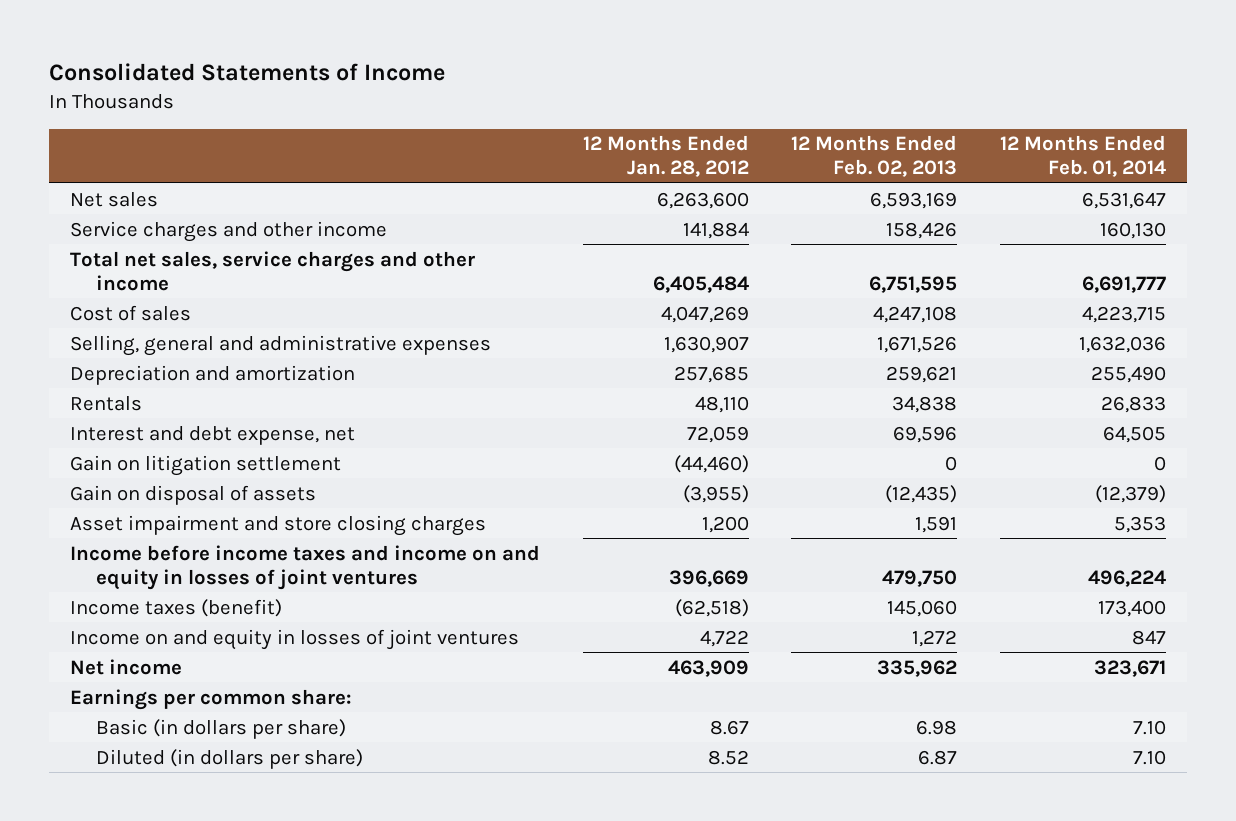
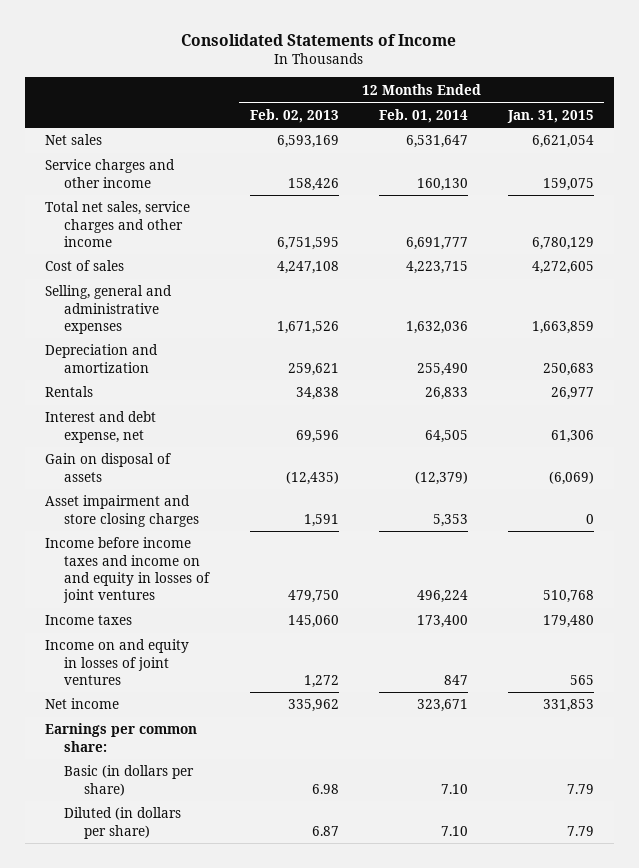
[582,135,749,178] 12 Months Ended Jan. 28, 2012 -> none
none -> [506,109,594,123] Jan. 31, 2015
[69,454,341,476] Gain on litigation settlement -> none
[69,598,282,617] Income taxes (benefit) -> [45,615,133,626] Income taxes

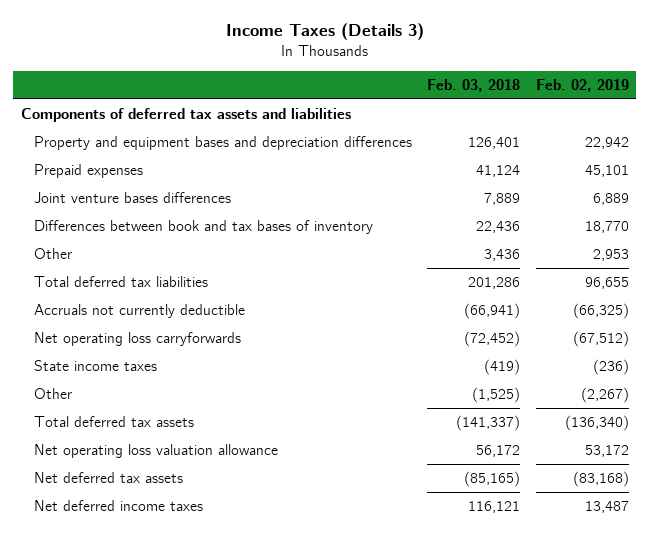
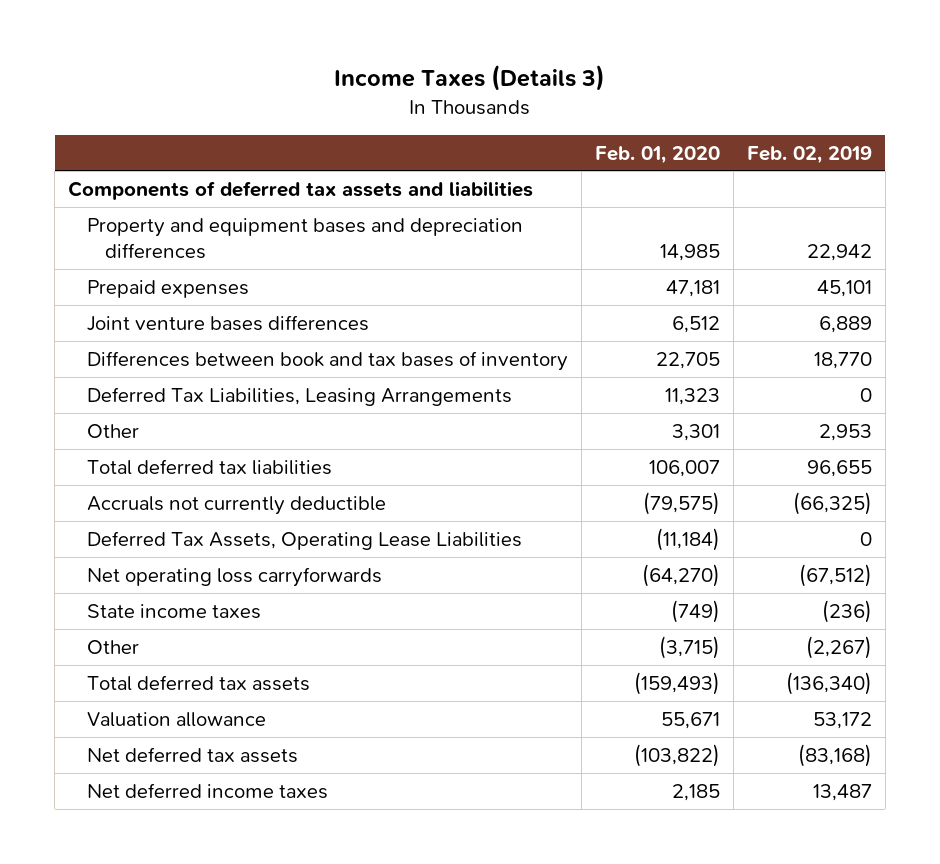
[427,79,521,93] Feb. 03, 2018 -> none
none -> [594,145,720,164] Feb. 01, 2020
none -> [86,386,512,406] Deferred Tax Liabilities, Leasing Arrangements
none -> [86,530,522,550] Deferred Tax Assets, Operating Lease Liabilities
[34,444,279,459] Net operating loss valuation allowance -> [86,711,266,727] Valuation allowance

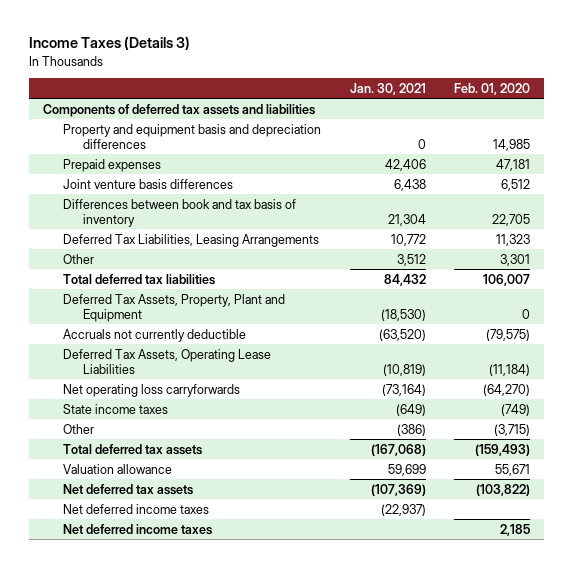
[746,145,872,164] Feb. 02, 2019 -> none
none -> [349,82,426,95] Jan. 30, 2021
[86,217,523,259] Property and equipment bases and depreciation differences -> [63,123,322,149] Property and equipment basis and depreciation differences
[86,314,369,331] Joint venture bases differences -> [63,178,234,189] Joint venture basis differences
[86,350,568,371] Differences between book and tax bases of inventory -> [63,198,297,227] Differences between book and tax basis of inventory
none -> [63,293,286,322] Deferred Tax Assets, Property, Plant and Equipment
none -> [63,503,210,514] Net deferred income taxes

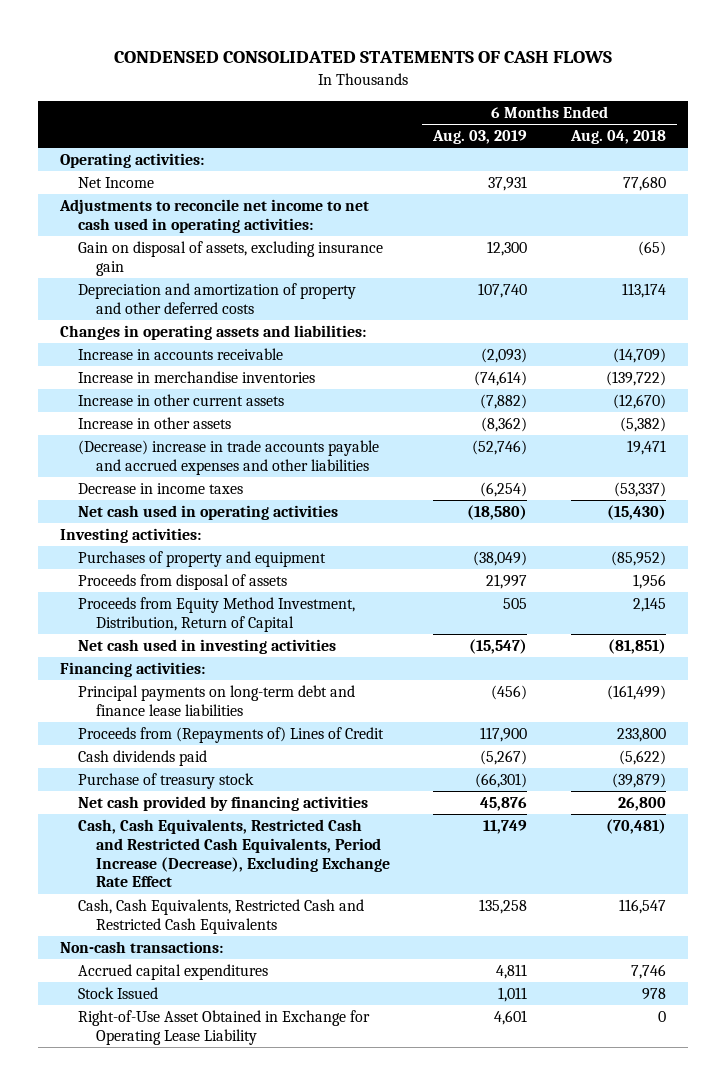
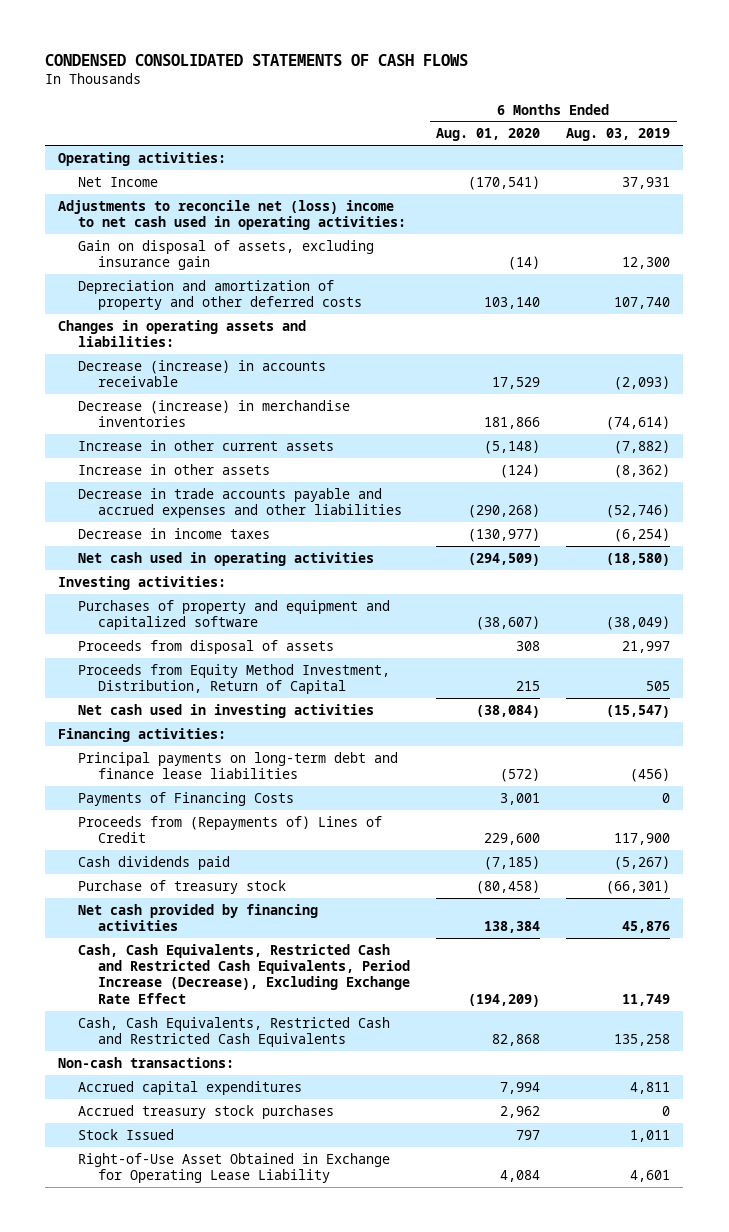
[570,130,667,145] Aug. 04, 2018 -> none
none -> [436,128,541,142] Aug. 01, 2020
[58,199,369,233] Adjustments to reconcile net income to net cash used in operating activities: -> [58,199,407,231] Adjustments to reconcile net (loss) income to net cash used in operating activities:
[77,348,283,361] Increase in accounts receivable -> [78,359,327,388] Decrease (increase) in accounts receivable
[77,371,315,384] Increase in merchandise inventories -> [78,399,351,428] Decrease (increase) in merchandise inventories
[77,440,379,475] (Decrease) increase in trade accounts payable and accrued expenses and other liabilities -> [78,487,403,519] Decrease in trade accounts payable and accrued expenses and other liabilities
[77,551,326,568] Purchases of property and equipment -> [78,599,391,631] Purchases of property and equipment and capitalized software
none -> [78,791,295,806] Payments of Financing Costs
none -> [78,1104,335,1119] Accrued treasury stock purchases

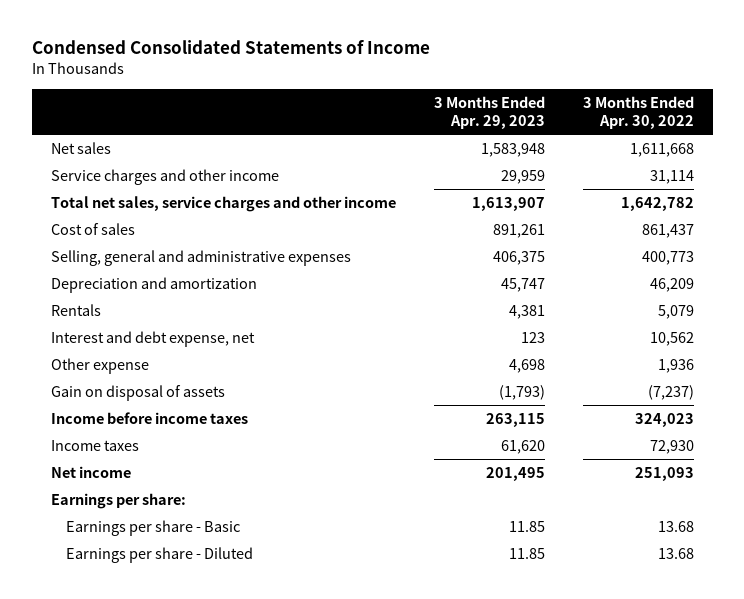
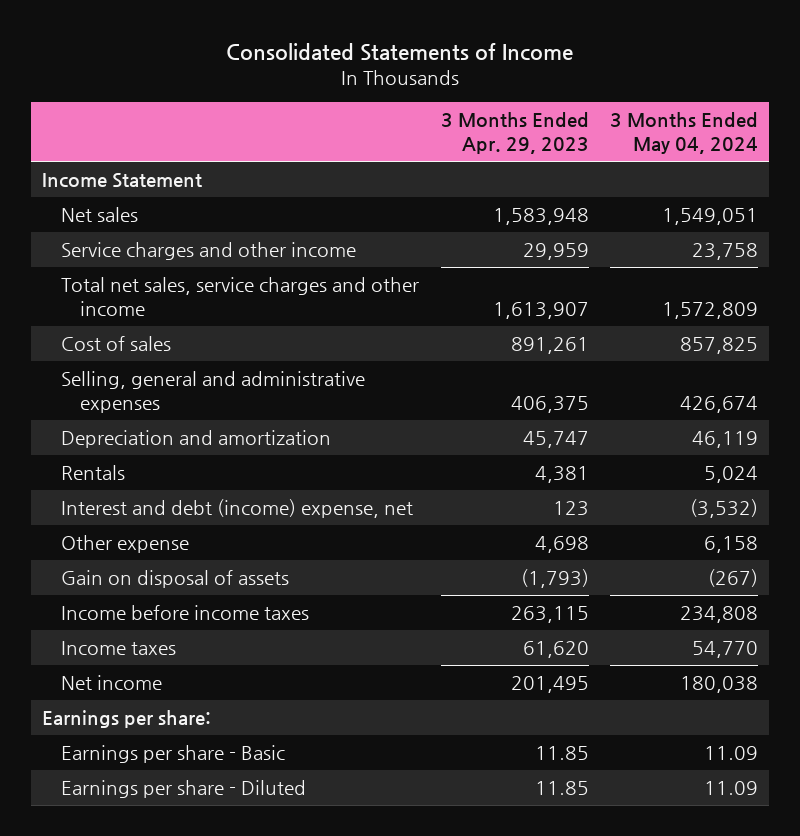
[31,40,430,55] Condensed Consolidated Statements of Income -> [225,43,573,62] Consolidated Statements of Income
[582,95,694,130] 3 Months Ended Apr. 30, 2022 -> none
none -> [610,112,759,154] 3 Months Ended May 04, 2024
none -> [41,173,202,189] Income Statement
[50,330,255,347] Interest and debt expense, net -> [60,499,413,519] Interest and debt (income) expense, net

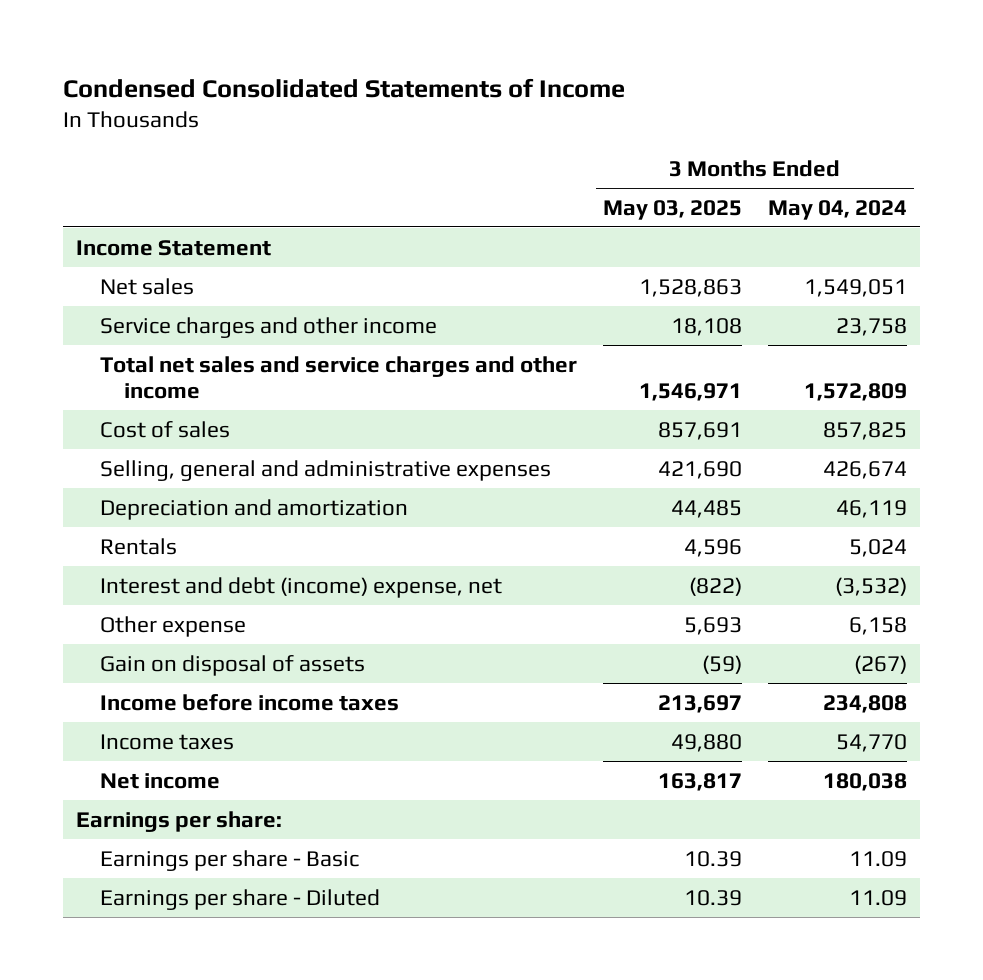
[225,43,573,62] Consolidated Statements of Income -> [62,78,625,99] Condensed Consolidated Statements of Income
[440,112,589,154] 3 Months Ended Apr. 29, 2023 -> none
none -> [602,199,742,220] May 03, 2025
[60,277,419,316] Total net sales, service charges and other income -> [99,355,577,400] Total net sales and service charges and other income

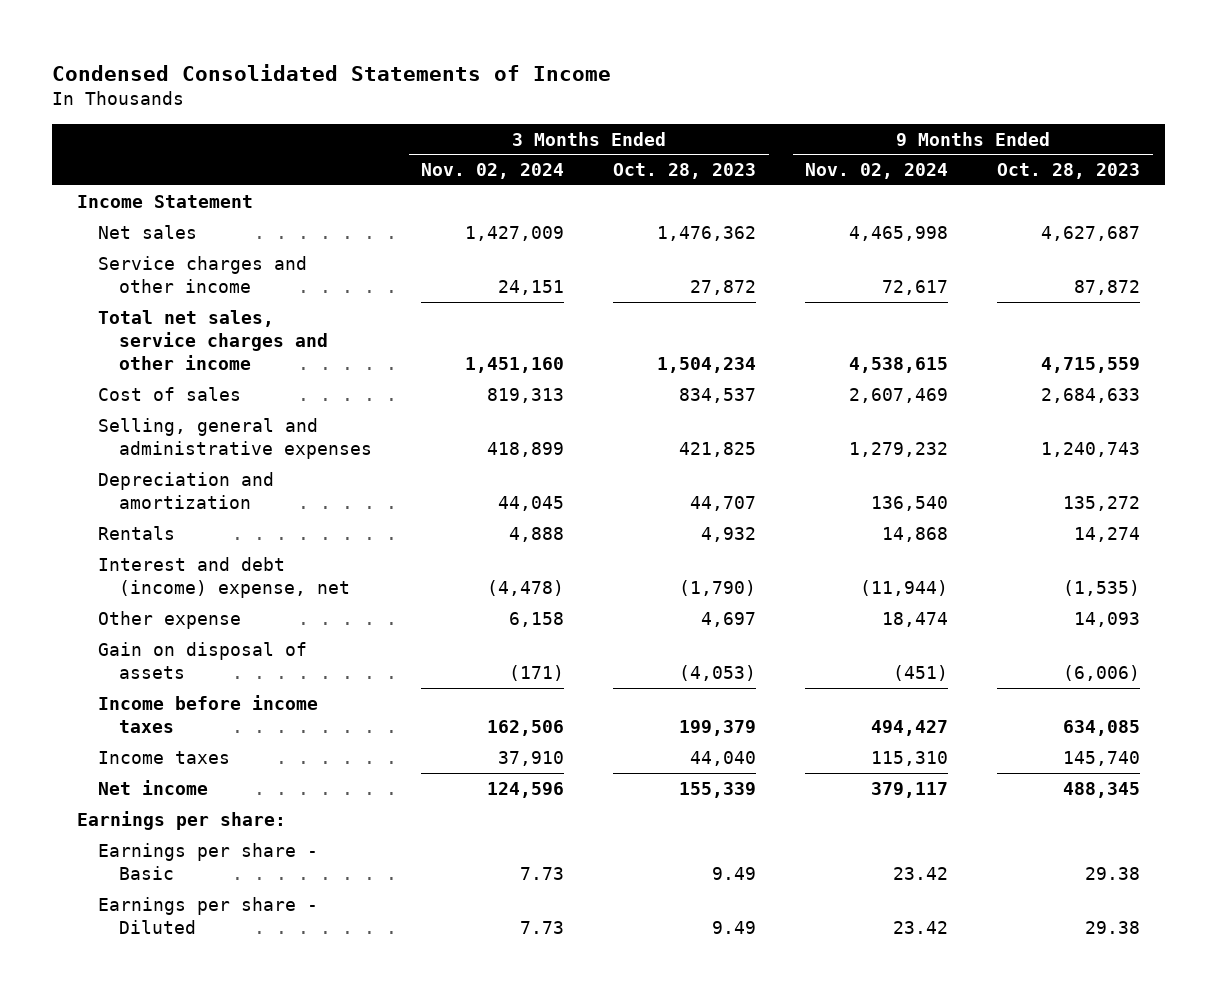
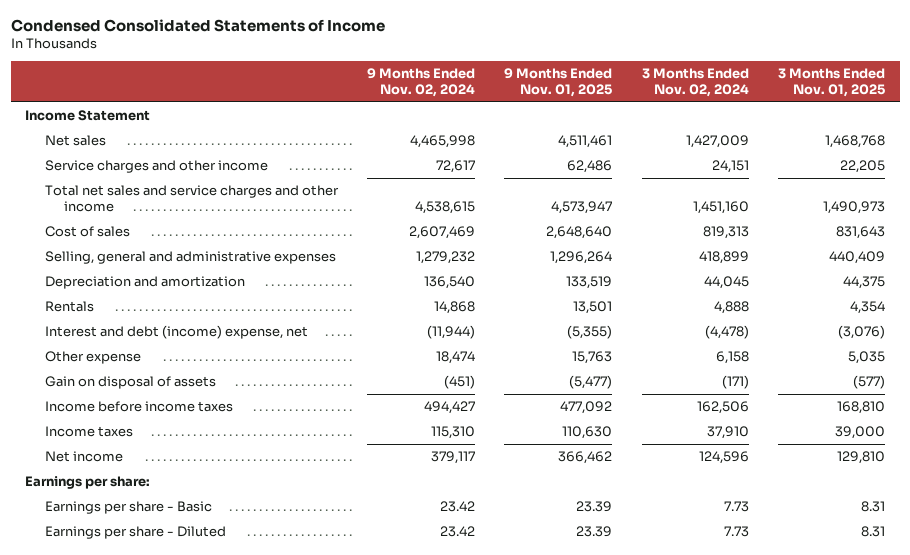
[613,163,757,180] Oct. 28, 2023 -> none
[997,163,1141,180] Oct. 28, 2023 -> none
none -> [504,68,613,97] 9 Months Ended Nov. 01, 2025
none -> [778,68,886,97] 3 Months Ended Nov. 01, 2025
[98,310,329,371] Total net sales, service charges and other income -> [44,185,339,212] Total net sales and service charges and other income

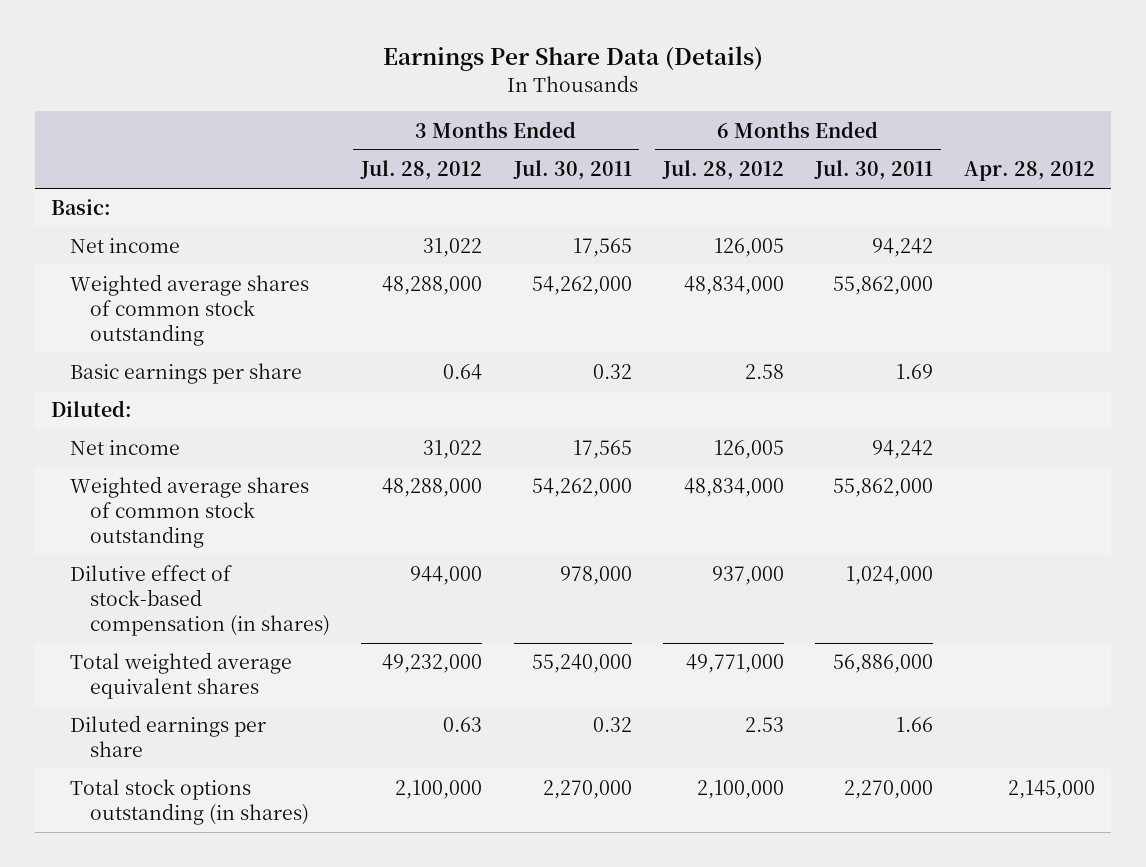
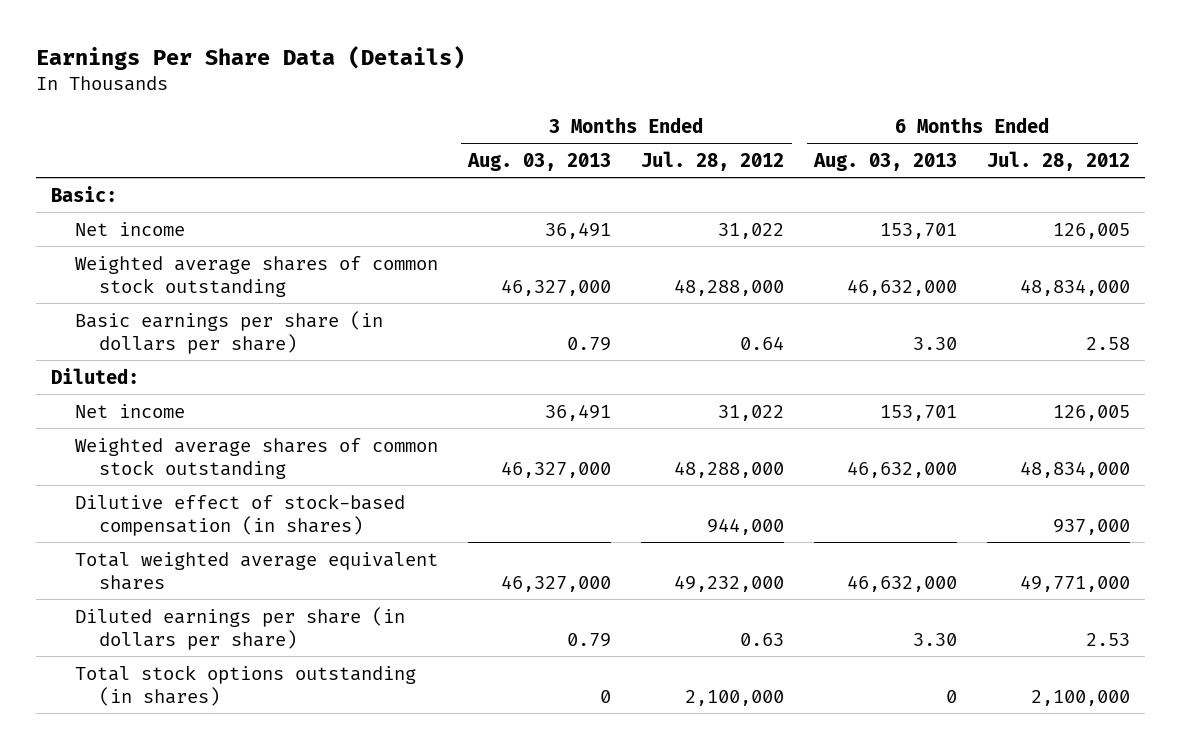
[512,160,632,181] Jul. 30, 2011 -> none
[814,160,934,181] Jul. 30, 2011 -> none
[964,161,1096,182] Apr. 28, 2012 -> none
none -> [467,152,612,171] Aug. 03, 2013
none -> [813,152,958,171] Aug. 03, 2013
[70,363,303,385] Basic earnings per share -> [75,310,384,354] Basic earnings per share (in dollars per share)
[70,715,267,758] Diluted earnings per share -> [75,606,406,650] Diluted earnings per share (in dollars per share)

